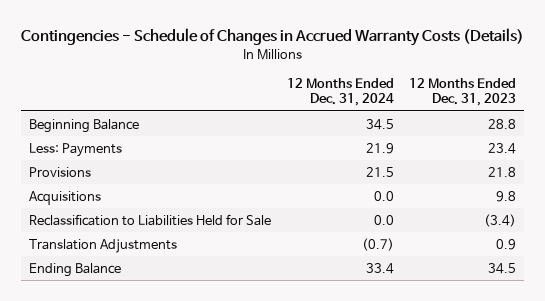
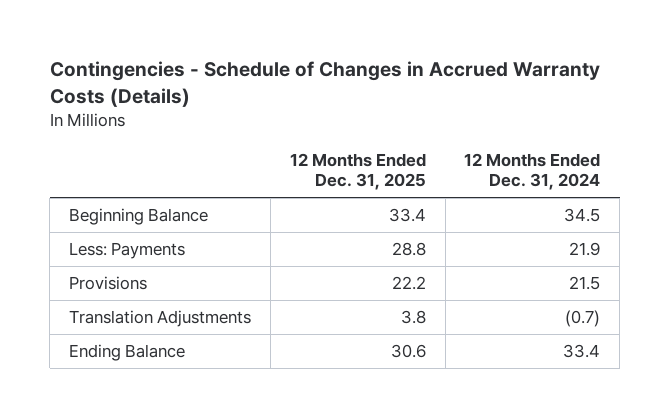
[409,78,517,107] 12 Months Ended Dec. 31, 2023 -> none
none -> [289,152,426,191] 12 Months Ended Dec. 31, 2025
[29,190,102,205] Acquisitions -> none
[29,213,272,226] Reclassification to Liabilities Held for Sale -> none

